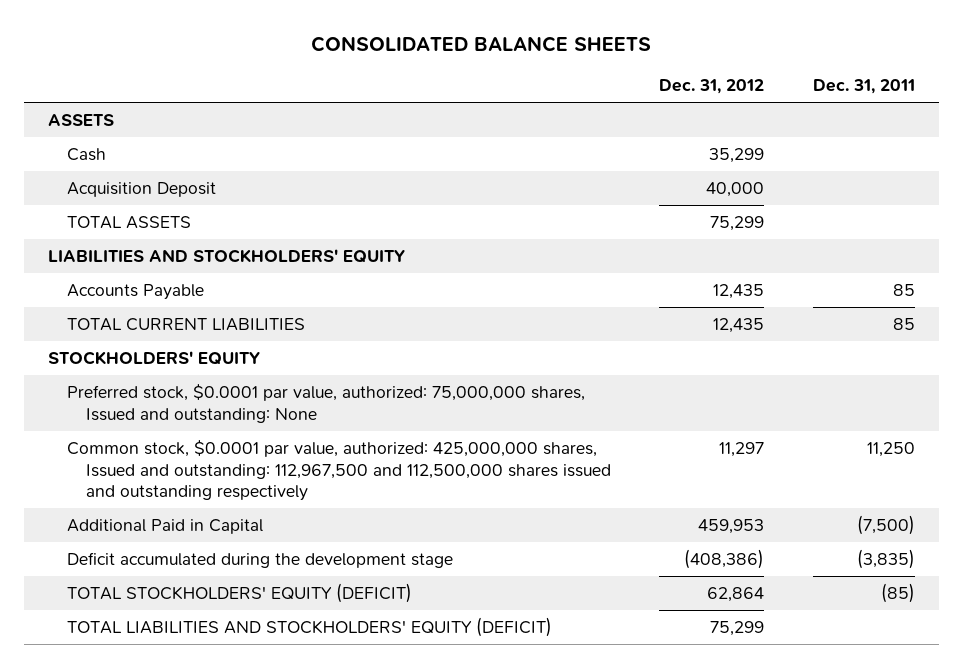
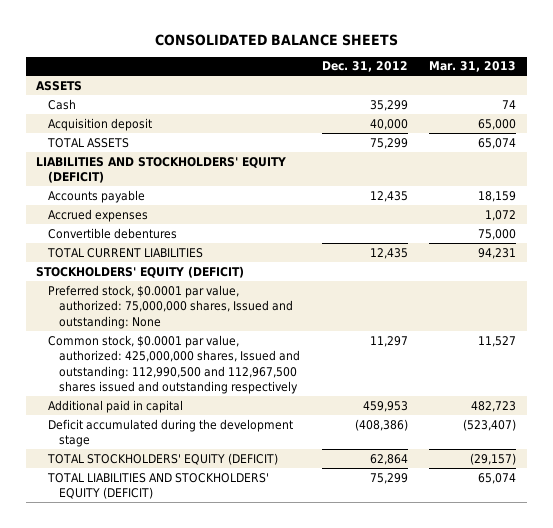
[812,79,915,95] Dec. 31, 2011 -> none
none -> [429,61,517,73] Mar. 31, 2013
[67,182,217,198] Acquisition Deposit -> [47,117,152,131] Acquisition deposit
[48,249,406,264] LIABILITIES AND STOCKHOLDERS' EQUITY -> [36,156,287,184] LIABILITIES AND STOCKHOLDERS' EQUITY (DEFICIT)
[67,284,205,301] Accounts Payable -> [47,189,145,203] Accounts payable
none -> [47,208,148,222] Accrued expenses
none -> [47,227,177,239] Convertible debentures
[48,351,261,366] STOCKHOLDERS' EQUITY -> [36,265,245,278] STOCKHOLDERS' EQUITY (DEFICIT)
[67,440,612,502] Common stock, $0.0001 par value, authorized: 425,000,000 shares, Issued and outstanding: 112,967,500 and 112,500,000 shares issued and outstanding respectively -> [47,334,301,395] Common stock, $0.0001 par value, authorized: 425,000,000 shares, Issued and outstanding: 112,990,500 and 112,967,500 shares issued and outstanding respectively
[67,519,264,535] Additional Paid in Capital -> [47,399,183,413] Additional paid in capital

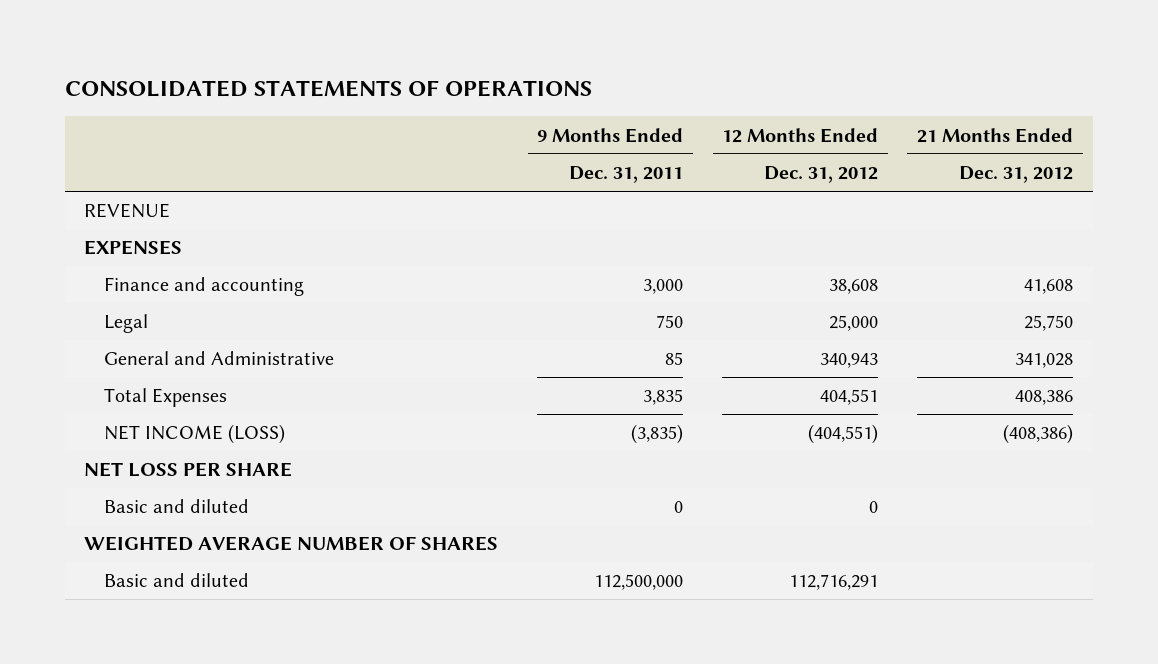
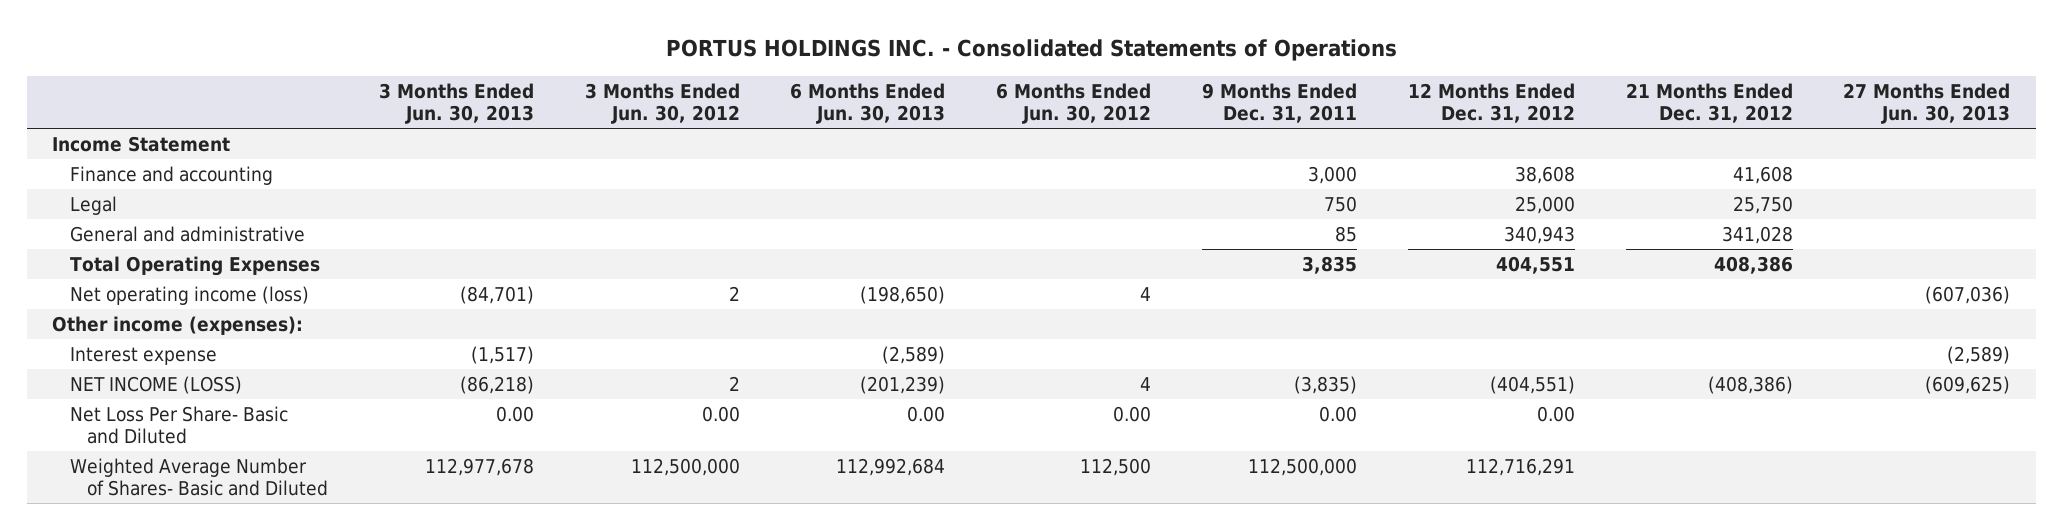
[64,80,592,98] CONSOLIDATED STATEMENTS OF OPERATIONS -> [666,39,1398,62] PORTUS HOLDINGS INC. - Consolidated Statements of Operations
none -> [378,82,534,124] 3 Months Ended Jun. 30, 2013
none -> [584,82,740,124] 3 Months Ended Jun. 30, 2012
none -> [790,82,946,124] 6 Months Ended Jun. 30, 2013
none -> [996,82,1152,124] 6 Months Ended Jun. 30, 2012
none -> [1843,82,2011,124] 27 Months Ended Jun. 30, 2013
[84,203,171,219] REVENUE -> none
[84,240,183,256] EXPENSES -> none
none -> [52,136,231,153] Income Statement
[103,351,334,366] General and Administrative -> [69,226,305,243] General and administrative
[103,388,227,408] Total Expenses -> [69,256,320,277] Total Operating Expenses
none -> [69,286,309,306] Net operating income (loss)
none -> [52,316,304,336] Other income (expenses):
none -> [69,347,217,366] Interest expense
[84,462,293,478] NET LOSS PER SHARE -> none
[84,536,499,552] WEIGHTED AVERAGE NUMBER OF SHARES -> none
[103,499,249,514] Basic and diluted -> [69,406,288,445] Net Loss Per Share- Basic and Diluted
[674,501,684,514] 0 -> [1318,406,1357,423] 0.00
[869,501,879,514] 0 -> [1536,406,1575,423] 0.00
[103,573,249,588] Basic and diluted -> [69,458,328,497] Weighted Average Number of Shares- Basic and Diluted

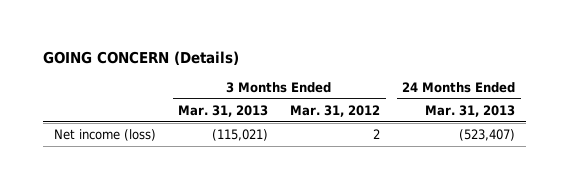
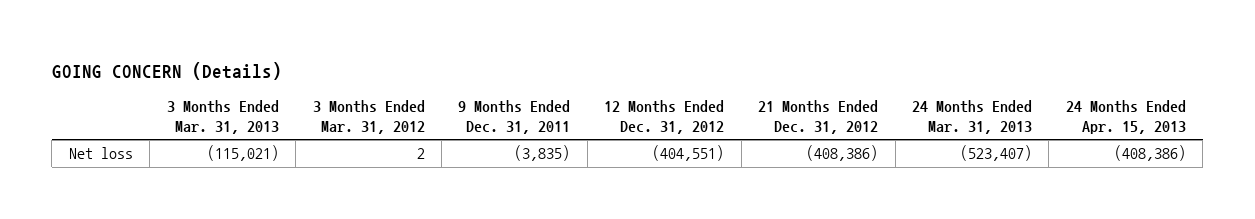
none -> [458,99,571,135] 9 Months Ended Dec. 31, 2011
none -> [604,99,725,135] 12 Months Ended Dec. 31, 2012
none -> [758,99,879,135] 21 Months Ended Dec. 31, 2012
none -> [1065,99,1186,135] 24 Months Ended Apr. 15, 2013
[54,129,157,142] Net income (loss) -> [68,147,133,160] Net loss

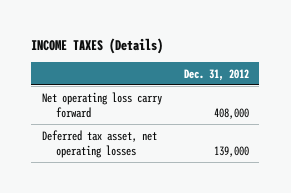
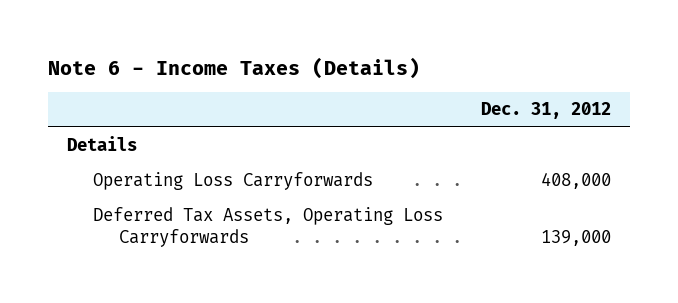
[31,37,164,54] INCOME TAXES (Details) -> [48,56,421,79] Note 6 - Income Taxes (Details)
none -> [67,136,138,152] Details
[41,91,162,118] Net operating loss carry forward -> [93,172,374,191] Operating Loss Carryforwards
[41,129,157,158] Deferred tax asset, net operating losses -> [93,207,444,248] Deferred Tax Assets, Operating Loss Carryforwards

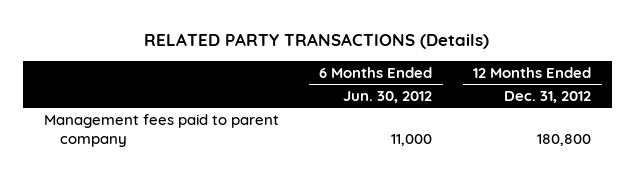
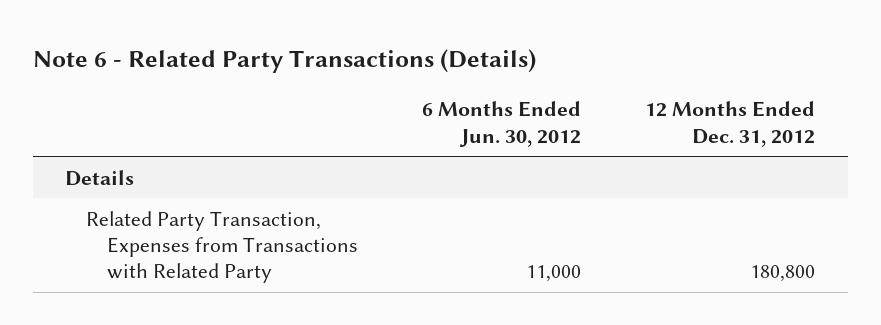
[144,33,490,50] RELATED PARTY TRANSACTIONS (Details) -> [33,49,537,74] Note 6 - Related Party Transactions (Details)
none -> [65,169,135,186] Details
[43,113,279,147] Management fees paid to parent company -> [86,210,358,284] Related Party Transaction, Expenses from Transactions with Related Party

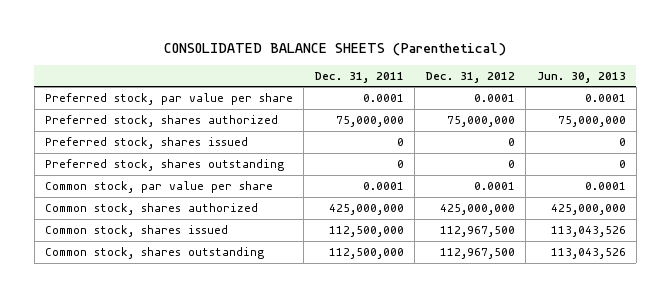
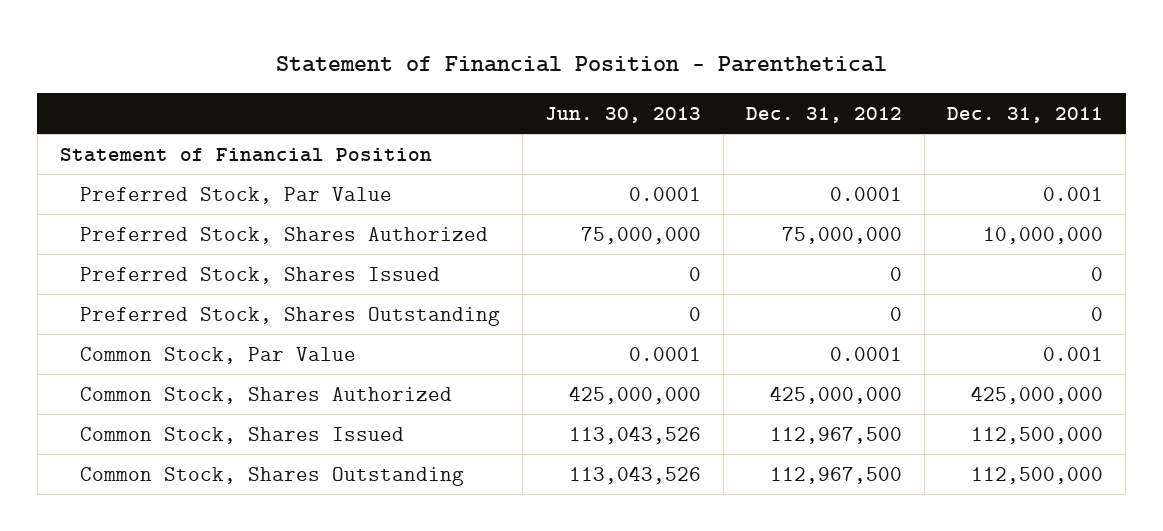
[164,42,507,56] CONSOLIDATED BALANCE SHEETS (Parenthetical) -> [275,56,887,73] Statement of Financial Position - Parenthetical
none -> [59,147,432,162] Statement of Financial Position
[45,92,294,105] Preferred stock, par value per share -> [79,186,392,204] Preferred Stock, Par Value
[362,93,404,102] 0.0001 -> [1043,186,1104,201] 0.001
[45,114,279,127] Preferred stock, shares authorized -> [79,226,488,244] Preferred Stock, Shares Authorized
[335,115,404,127] 75,000,000 -> [983,226,1104,244] 10,000,000
[45,136,249,149] Preferred stock, shares issued -> [79,266,440,284] Preferred Stock, Shares Issued
[45,158,285,171] Preferred stock, shares outstanding -> [79,306,500,326] Preferred Stock, Shares Outstanding
[45,180,274,193] Common stock, par value per share -> [79,346,356,364] Common Stock, Par Value
[362,181,404,190] 0.0001 -> [1043,346,1104,361] 0.001
[45,202,259,215] Common stock, shares authorized -> [79,386,452,404] Common Stock, Shares Authorized
[45,224,229,237] Common stock, shares issued -> [79,426,404,444] Common Stock, Shares Issued
[45,246,265,259] Common stock, shares outstanding -> [79,466,464,486] Common Stock, Shares Outstanding

